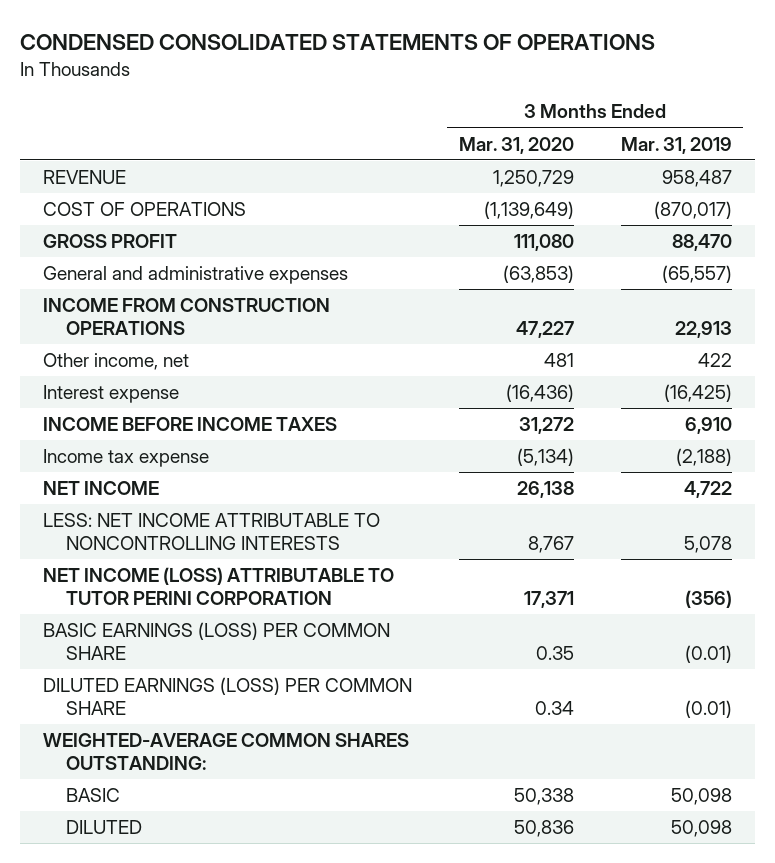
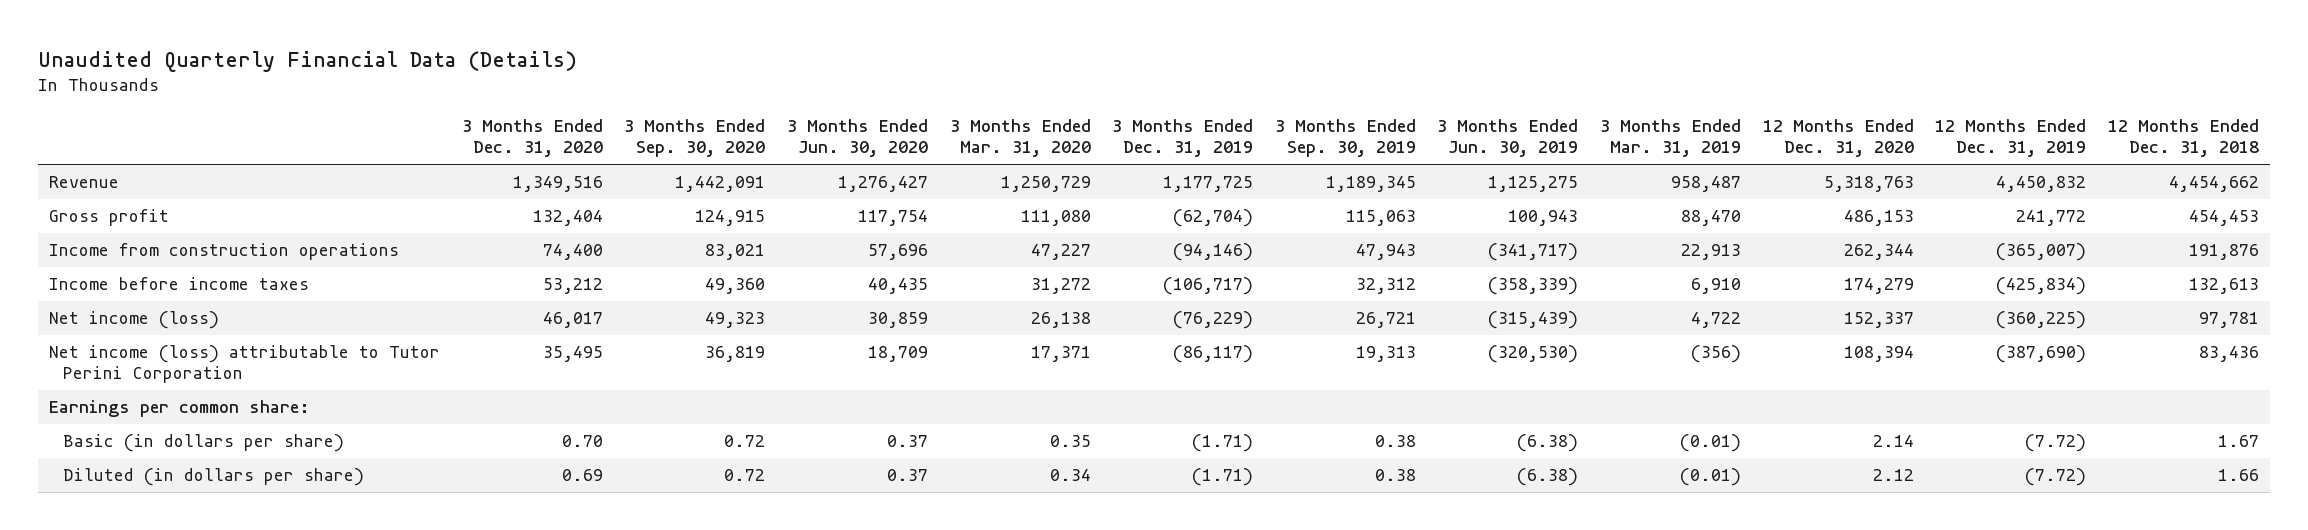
[20,34,656,51] CONDENSED CONSOLIDATED STATEMENTS OF OPERATIONS -> [38,50,578,72] Unaudited Quarterly Financial Data (Details)
none -> [461,119,603,158] 3 Months Ended Dec. 31, 2020
none -> [624,119,766,158] 3 Months Ended Sep. 30, 2020
none -> [787,119,929,158] 3 Months Ended Jun. 30, 2020
none -> [1112,119,1254,158] 3 Months Ended Dec. 31, 2019
none -> [1274,119,1416,158] 3 Months Ended Sep. 30, 2019
none -> [1437,119,1579,158] 3 Months Ended Jun. 30, 2019
none -> [1762,119,1914,158] 12 Months Ended Dec. 31, 2020
none -> [1935,119,2087,158] 12 Months Ended Dec. 31, 2019
none -> [2107,119,2259,158] 12 Months Ended Dec. 31, 2018
[43,202,247,217] COST OF OPERATIONS -> none
[43,266,349,285] General and administrative expenses -> none
[43,353,190,371] Other income, net -> none
[43,385,180,404] Interest expense -> none
[43,449,210,468] Income tax expense -> none
[43,513,381,551] LESS: NET INCOME ATTRIBUTABLE TO NONCONTROLLING INTERESTS -> none
[43,733,410,771] WEIGHTED-AVERAGE COMMON SHARES OUTSTANDING: -> none
[66,788,121,803] BASIC -> none
[66,820,143,835] DILUTED -> none
[43,170,127,185] REVENUE -> [49,176,120,189] Revenue
[43,234,178,249] GROSS PROFIT -> [49,209,170,227] Gross profit
[43,298,331,336] INCOME FROM CONSTRUCTION OPERATIONS -> [49,243,400,261] Income from construction operations
[43,417,338,432] INCOME BEFORE INCOME TAXES -> [49,277,310,291] Income before income taxes
[43,481,160,496] NET INCOME -> [49,311,220,330] Net income (loss)
[43,567,395,606] NET INCOME (LOSS) ATTRIBUTABLE TO TUTOR PERINI CORPORATION -> [49,345,441,384] Net income (loss) attributable to Tutor Perini Corporation
none -> [49,400,311,418] Earnings per common share:
[43,622,391,661] BASIC EARNINGS (LOSS) PER COMMON SHARE -> [62,434,344,453] Basic (in dollars per share)
[43,677,413,716] DILUTED EARNINGS (LOSS) PER COMMON SHARE -> [62,468,364,487] Diluted (in dollars per share)

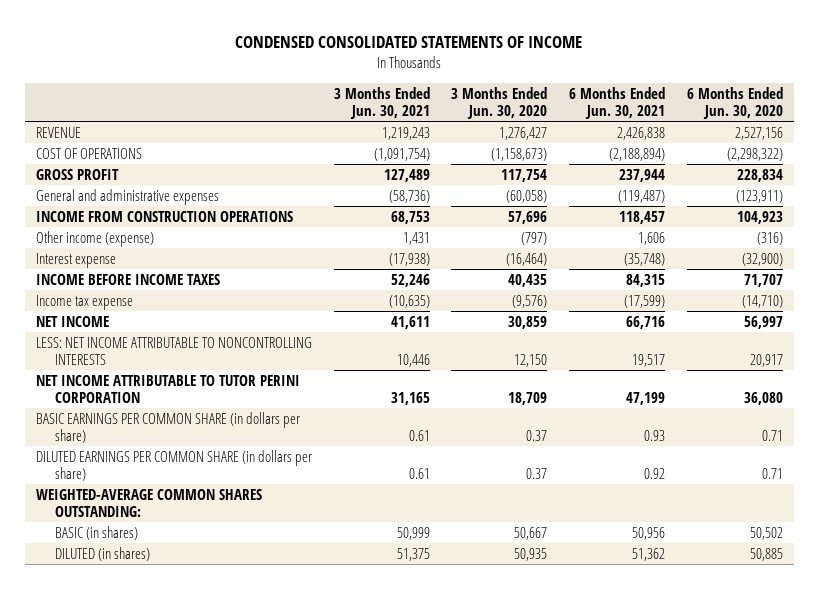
[38,50,578,72] Unaudited Quarterly Financial Data (Details) -> [235,35,583,48] CONDENSED CONSOLIDATED STATEMENTS OF INCOME
[461,119,603,158] 3 Months Ended Dec. 31, 2020 -> none
[624,119,766,158] 3 Months Ended Sep. 30, 2020 -> none
[949,119,1091,158] 3 Months Ended Mar. 31, 2020 -> none
[1112,119,1254,158] 3 Months Ended Dec. 31, 2019 -> none
[1274,119,1416,158] 3 Months Ended Sep. 30, 2019 -> none
[1437,119,1579,158] 3 Months Ended Jun. 30, 2019 -> none
[1599,119,1741,158] 3 Months Ended Mar. 31, 2019 -> none
[1762,119,1914,158] 12 Months Ended Dec. 31, 2020 -> none
[1935,119,2087,158] 12 Months Ended Dec. 31, 2019 -> none
[2107,119,2259,158] 12 Months Ended Dec. 31, 2018 -> none
none -> [333,86,430,120] 3 Months Ended Jun. 30, 2021
none -> [569,86,666,120] 6 Months Ended Jun. 30, 2021
none -> [686,86,783,120] 6 Months Ended Jun. 30, 2020
[49,400,311,418] Earnings per common share: -> none
[49,176,120,189] Revenue -> [35,126,81,138] REVENUE
none -> [35,147,142,159] COST OF OPERATIONS
[49,209,170,227] Gross profit -> [35,168,119,180] GROSS PROFIT
none -> [35,188,219,205] General and administrative expenses
[49,243,400,261] Income from construction operations -> [35,210,293,222] INCOME FROM CONSTRUCTION OPERATIONS
none -> [35,230,154,247] Other income (expense)
none -> [35,252,116,268] Interest expense
[49,277,310,291] Income before income taxes -> [35,273,220,285] INCOME BEFORE INCOME TAXES
none -> [35,294,133,310] Income tax expense
[49,311,220,330] Net income (loss) -> [35,315,109,327] NET INCOME
none -> [35,336,312,366] LESS: NET INCOME ATTRIBUTABLE TO NONCONTROLLING INTERESTS
[49,345,441,384] Net income (loss) attributable to Tutor Perini Corporation -> [35,374,300,404] NET INCOME ATTRIBUTABLE TO TUTOR PERINI CORPORATION
[62,434,344,453] Basic (in dollars per share) -> [35,411,300,444] BASIC EARNINGS PER COMMON SHARE (in dollars per share)
[62,468,364,487] Diluted (in dollars per share) -> [35,449,312,482] DILUTED EARNINGS PER COMMON SHARE (in dollars per share)
none -> [35,488,262,518] WEIGHTED-AVERAGE COMMON SHARES OUTSTANDING:
none -> [54,525,138,540] BASIC (in shares)
none -> [54,546,150,561] DILUTED (in shares)

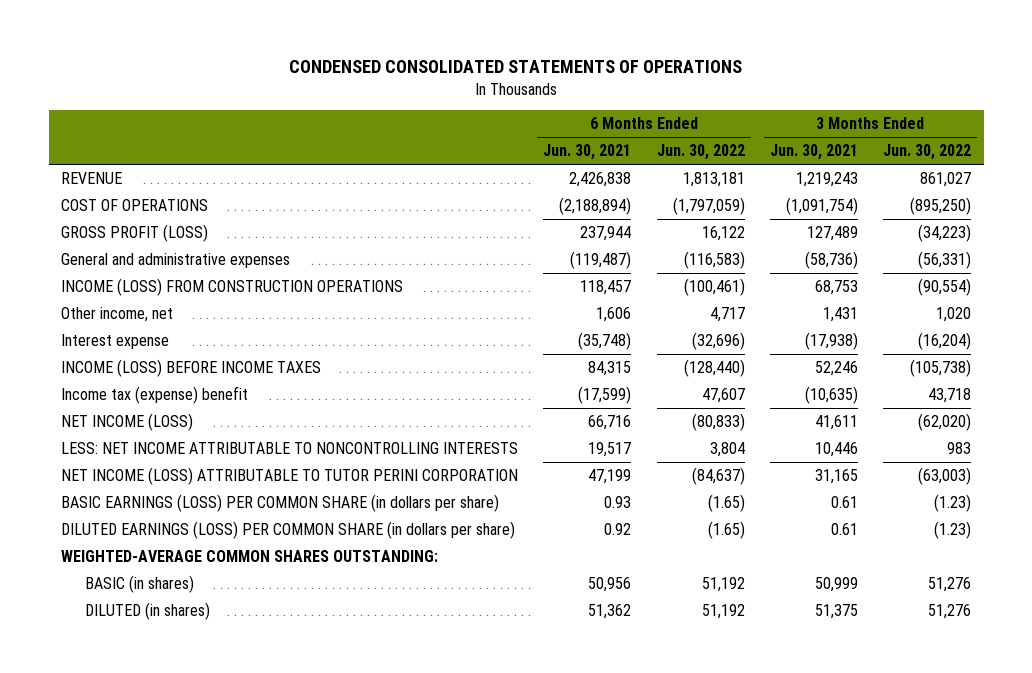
[235,35,583,48] CONDENSED CONSOLIDATED STATEMENTS OF INCOME -> [289,60,743,74] CONDENSED CONSOLIDATED STATEMENTS OF OPERATIONS
[451,86,548,120] 3 Months Ended Jun. 30, 2020 -> none
[686,86,783,120] 6 Months Ended Jun. 30, 2020 -> none
none -> [656,144,745,161] Jun. 30, 2022
none -> [882,144,971,161] Jun. 30, 2022
[35,168,119,180] GROSS PROFIT -> [61,224,209,243] GROSS PROFIT (LOSS)
[35,210,293,222] INCOME FROM CONSTRUCTION OPERATIONS -> [61,278,404,297] INCOME (LOSS) FROM CONSTRUCTION OPERATIONS
[35,230,154,247] Other income (expense) -> [61,307,174,323] Other income, net
[35,273,220,285] INCOME BEFORE INCOME TAXES -> [61,359,322,378] INCOME (LOSS) BEFORE INCOME TAXES
[35,294,133,310] Income tax expense -> [61,386,249,405] Income tax (expense) benefit
[35,315,109,327] NET INCOME -> [61,413,194,432] NET INCOME (LOSS)
[35,374,300,404] NET INCOME ATTRIBUTABLE TO TUTOR PERINI CORPORATION -> [61,467,519,486] NET INCOME (LOSS) ATTRIBUTABLE TO TUTOR PERINI CORPORATION
[35,411,300,444] BASIC EARNINGS PER COMMON SHARE (in dollars per share) -> [61,494,500,513] BASIC EARNINGS (LOSS) PER COMMON SHARE (in dollars per share)
[35,449,312,482] DILUTED EARNINGS PER COMMON SHARE (in dollars per share) -> [61,521,516,540] DILUTED EARNINGS (LOSS) PER COMMON SHARE (in dollars per share)

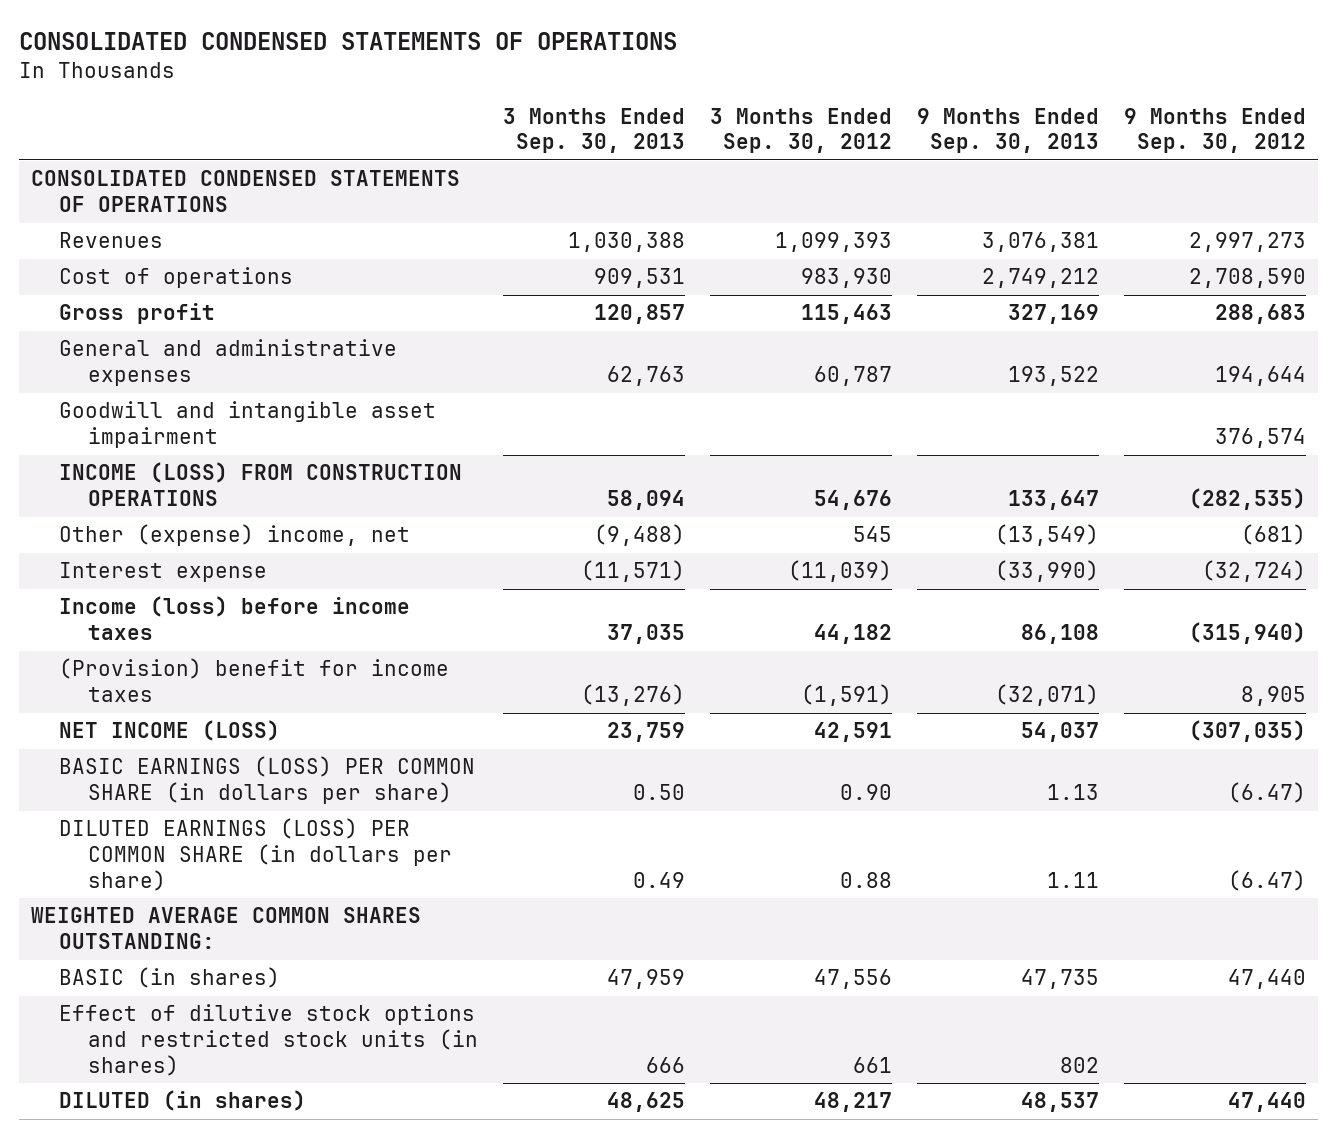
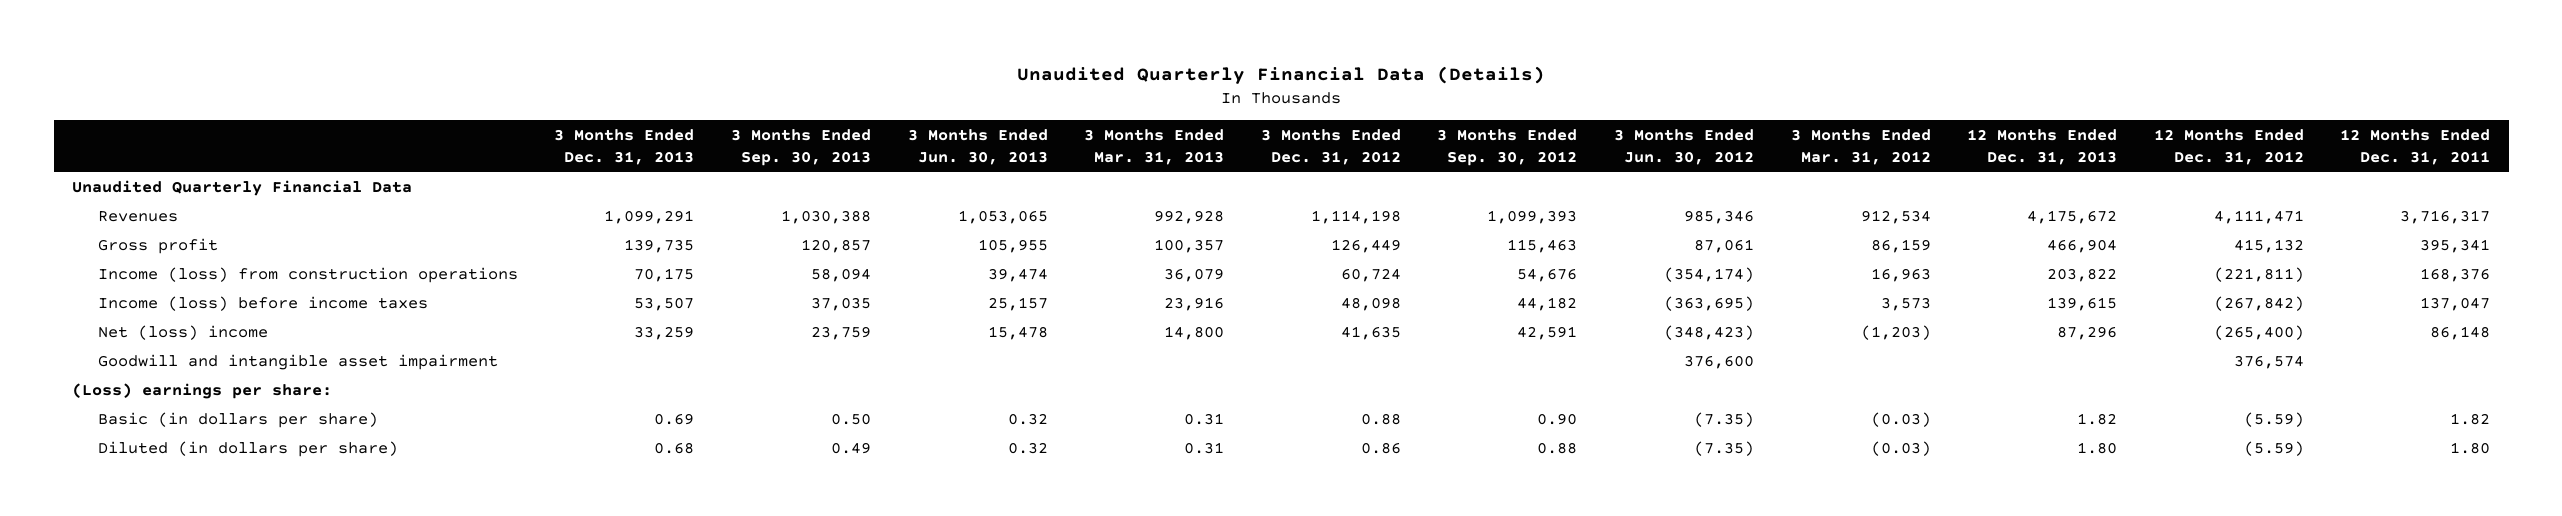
[18,32,677,51] CONSOLIDATED CONDENSED STATEMENTS OF OPERATIONS -> [1017,66,1546,85] Unaudited Quarterly Financial Data (Details)
[916,107,1099,154] 9 Months Ended Sep. 30, 2013 -> none
[1123,107,1306,154] 9 Months Ended Sep. 30, 2012 -> none
none -> [554,129,695,165] 3 Months Ended Dec. 31, 2013
none -> [907,129,1048,165] 3 Months Ended Jun. 30, 2013
none -> [1084,129,1225,165] 3 Months Ended Mar. 31, 2013
none -> [1260,129,1401,165] 3 Months Ended Dec. 31, 2012
none -> [1613,129,1754,165] 3 Months Ended Jun. 30, 2012
none -> [1790,129,1931,165] 3 Months Ended Mar. 31, 2012
none -> [1967,129,2118,165] 12 Months Ended Dec. 31, 2013
none -> [2153,129,2304,165] 12 Months Ended Dec. 31, 2012
none -> [2340,129,2491,165] 12 Months Ended Dec. 31, 2011
[31,170,461,213] CONSOLIDATED CONDENSED STATEMENTS OF OPERATIONS -> none
none -> [71,179,412,196] Unaudited Quarterly Financial Data
[59,267,294,289] Cost of operations -> none
[59,339,398,387] General and administrative expenses -> none
[59,524,411,547] Other (expense) income, net -> none
[59,562,268,583] Interest expense -> none
[59,462,463,507] INCOME (LOSS) FROM CONSTRUCTION OPERATIONS -> [97,266,518,283] Income (loss) from construction operations
[59,658,450,703] (Provision) benefit for income taxes -> none
[31,907,422,950] WEIGHTED AVERAGE COMMON SHARES OUTSTANDING: -> none
[59,967,281,989] BASIC (in shares) -> none
[59,1004,478,1076] Effect of dilutive stock options and restricted stock units (in shares) -> none
[59,1090,307,1112] DILUTED (in shares) -> none
[59,720,281,742] NET INCOME (LOSS) -> [97,324,268,340] Net (loss) income
[59,401,437,449] Goodwill and intangible asset impairment -> [97,353,498,370] Goodwill and intangible asset impairment
none -> [71,382,332,399] (Loss) earnings per share:
[59,756,476,805] BASIC EARNINGS (LOSS) PER COMMON SHARE (in dollars per share) -> [97,411,378,428] Basic (in dollars per share)
[59,818,452,891] DILUTED EARNINGS (LOSS) PER COMMON SHARE (in dollars per share) -> [97,440,398,457] Diluted (in dollars per share)

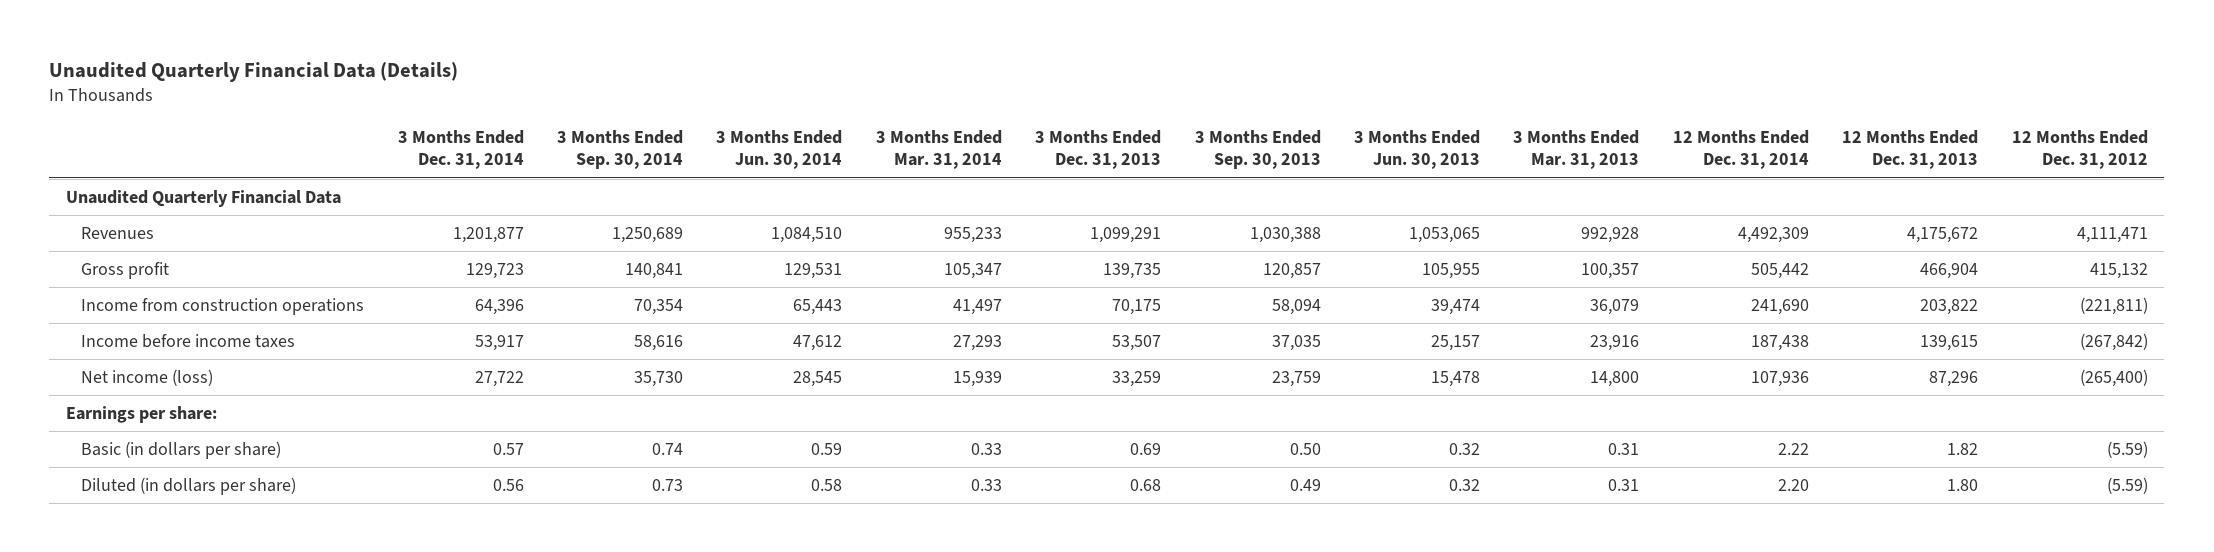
[1260,129,1401,165] 3 Months Ended Dec. 31, 2012 -> none
[1437,129,1578,166] 3 Months Ended Sep. 30, 2012 -> none
[1613,129,1754,165] 3 Months Ended Jun. 30, 2012 -> none
[1790,129,1931,165] 3 Months Ended Mar. 31, 2012 -> none
[2340,129,2491,165] 12 Months Ended Dec. 31, 2011 -> none
none -> [397,130,524,170] 3 Months Ended Dec. 31, 2014
none -> [556,130,683,170] 3 Months Ended Sep. 30, 2014
none -> [716,130,843,170] 3 Months Ended Jun. 30, 2014
none -> [875,130,1002,170] 3 Months Ended Mar. 31, 2014
none -> [1672,130,1809,170] 12 Months Ended Dec. 31, 2014
[97,353,498,370] Goodwill and intangible asset impairment -> none
[97,266,518,283] Income (loss) from construction operations -> [81,298,365,316] Income from construction operations
[97,295,428,311] Income (loss) before income taxes -> [81,334,296,349] Income before income taxes
[97,324,268,340] Net (loss) income -> [81,369,214,387] Net income (loss)
[71,382,332,399] (Loss) earnings per share: -> [66,406,218,424] Earnings per share:

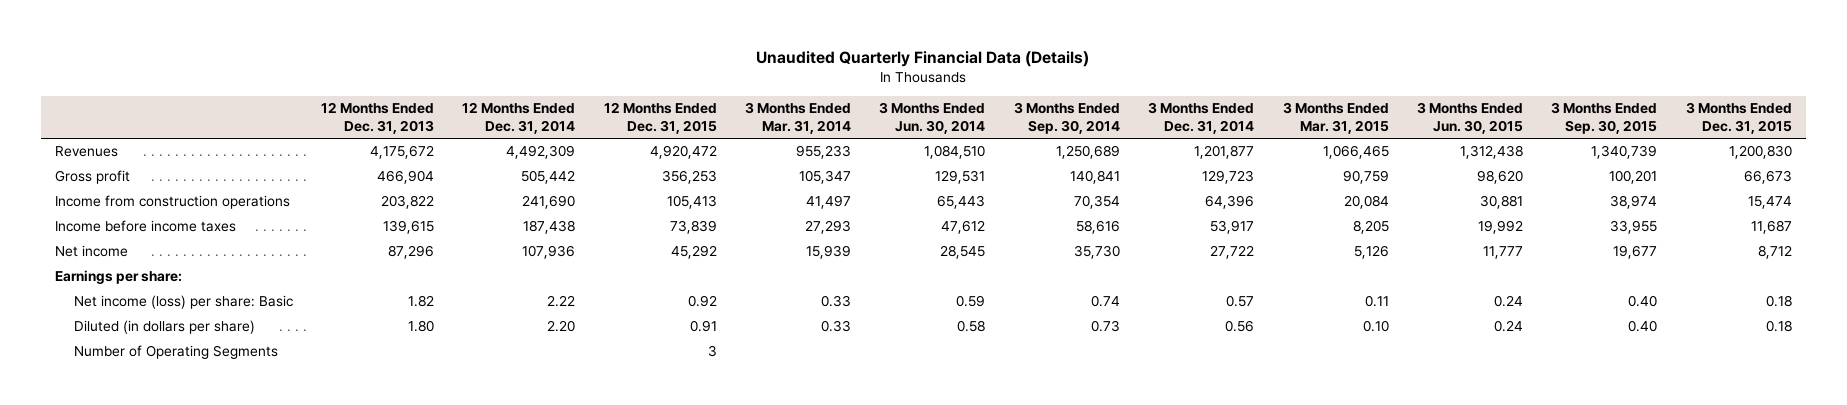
[1035,130,1162,170] 3 Months Ended Dec. 31, 2013 -> none
[1194,130,1321,170] 3 Months Ended Sep. 30, 2013 -> none
[1354,130,1481,170] 3 Months Ended Jun. 30, 2013 -> none
[1513,130,1640,170] 3 Months Ended Mar. 31, 2013 -> none
[2011,130,2148,170] 12 Months Ended Dec. 31, 2012 -> none
none -> [603,102,717,134] 12 Months Ended Dec. 31, 2015
none -> [1282,102,1389,134] 3 Months Ended Mar. 31, 2015
none -> [1416,102,1523,134] 3 Months Ended Jun. 30, 2015
none -> [1551,102,1658,134] 3 Months Ended Sep. 30, 2015
none -> [1685,102,1792,134] 3 Months Ended Dec. 31, 2015
[66,190,342,208] Unaudited Quarterly Financial Data -> none
[81,369,214,387] Net income (loss) -> [55,245,129,258] Net income
[81,441,282,460] Basic (in dollars per share) -> [73,295,293,310] Net income (loss) per share: Basic
none -> [73,345,278,360] Number of Operating Segments

